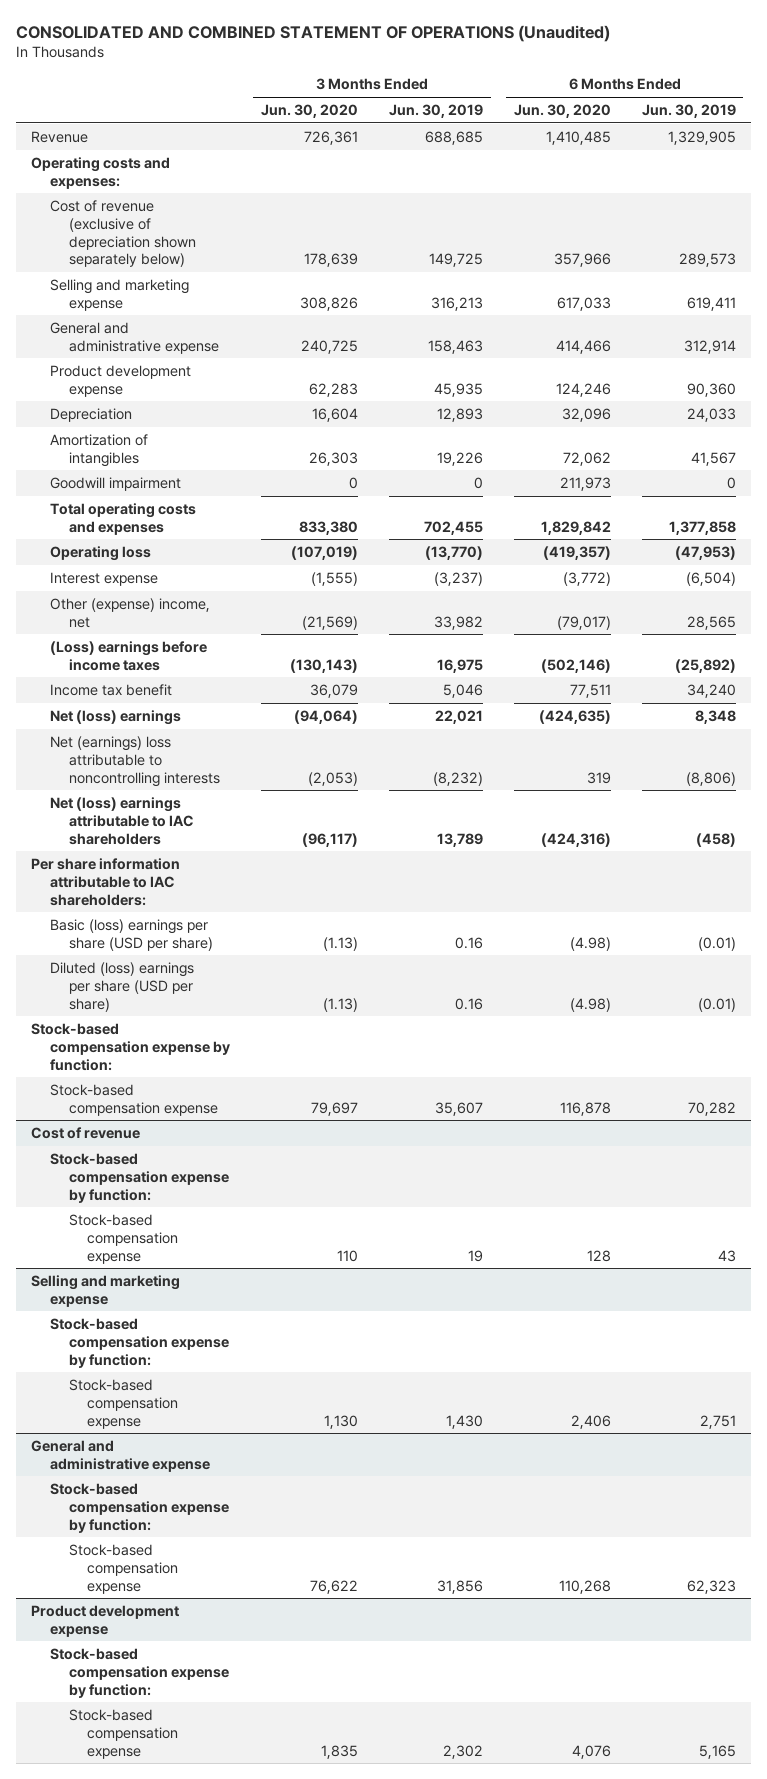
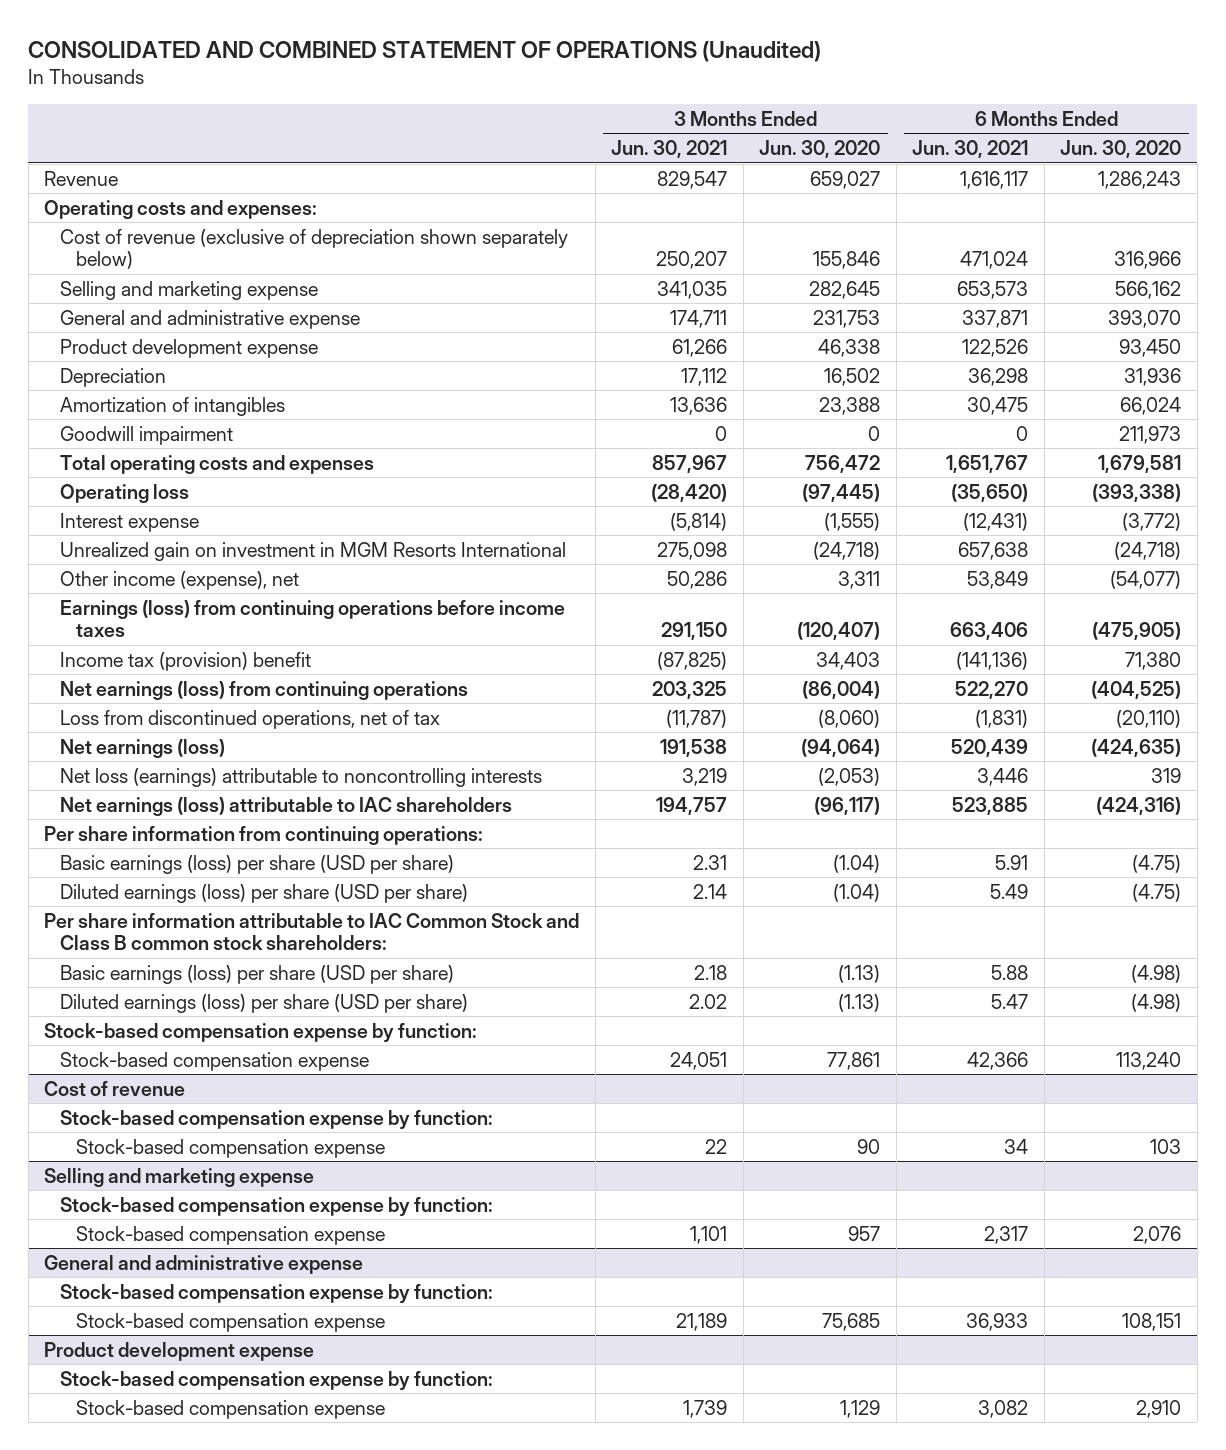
[388,104,483,119] Jun. 30, 2019 -> none
[641,104,736,119] Jun. 30, 2019 -> none
none -> [611,140,728,159] Jun. 30, 2021
none -> [912,140,1029,159] Jun. 30, 2021
[303,130,358,145] 726,361 -> [810,170,881,189] 659,027
[545,130,611,145] 1,410,485 -> [1098,170,1182,189] 1,286,243
[303,253,358,268] 178,639 -> [813,251,881,270] 155,846
[553,253,611,268] 357,966 -> [1114,251,1182,270] 316,966
[299,296,358,311] 308,826 -> [809,280,881,299] 282,645
[556,296,611,311] 617,033 -> [1115,280,1182,299] 566,162
[300,339,358,354] 240,725 -> [813,309,881,328] 231,753
[555,339,611,354] 414,466 -> [1108,309,1182,328] 393,070
[308,382,358,397] 62,283 -> [818,338,881,357] 46,338
[555,382,611,397] 124,246 -> [1119,338,1182,357] 93,450
[311,407,358,422] 16,604 -> [824,367,881,386] 16,502
[561,407,611,422] 32,096 -> [1124,367,1182,386] 31,936
[308,451,358,466] 26,303 -> [819,396,881,415] 23,388
[562,451,611,466] 72,062 -> [1120,396,1182,415] 66,024
[298,520,358,535] 833,380 -> [805,454,881,473] 756,472
[540,520,611,535] 1,829,842 -> [1098,454,1182,473] 1,679,581
[290,545,358,560] (107,019) -> [802,483,881,502] (97,445)
[542,545,611,560] (419,357) -> [1092,483,1182,502] (393,338)
none -> [59,541,566,561] Unrealized gain on investment in MGM Resorts International
[50,597,211,628] Other (expense) income, net -> [59,570,299,590] Other income (expense), net
[301,615,358,630] (21,569) -> [838,570,881,589] 3,311
[556,615,611,630] (79,017) -> [1110,570,1182,589] (54,077)
[50,640,208,671] (Loss) earnings before income taxes -> [59,599,565,638] Earnings (loss) from continuing operations before income taxes
[289,658,358,673] (130,143) -> [797,622,881,641] (120,407)
[540,658,611,673] (502,146) -> [1092,622,1182,641] (475,905)
[50,683,173,696] Income tax benefit -> [59,651,311,671] Income tax (provision) benefit
[309,683,358,698] 36,079 -> [816,651,881,670] 34,403
[569,683,611,698] 77,511 -> [1125,651,1182,670] 71,380
none -> [59,680,468,700] Net earnings (loss) from continuing operations
none -> [59,709,440,729] Loss from discontinued operations, net of tax
[50,709,182,725] Net (loss) earnings -> [59,738,225,758] Net earnings (loss)
[50,735,220,787] Net (earnings) loss attributable to noncontrolling interests -> [59,767,542,787] Net loss (earnings) attributable to noncontrolling interests
[50,796,194,845] Net (loss) earnings attributable to IAC shareholders -> [59,796,512,816] Net earnings (loss) attributable to IAC shareholders
none -> [44,825,484,845] Per share information from continuing operations:
none -> [59,854,454,874] Basic earnings (loss) per share (USD per share)
none -> [59,883,468,903] Diluted earnings (loss) per share (USD per share)
[31,857,181,906] Per share information attributable to IAC shareholders: -> [44,912,580,951] Per share information attributable to IAC Common Stock and Class B common stock shareholders:
[50,918,213,951] Basic (loss) earnings per share (USD per share) -> [59,964,454,984] Basic earnings (loss) per share (USD per share)
[50,961,195,1012] Diluted (loss) earnings per share (USD per share) -> [59,993,468,1013] Diluted earnings (loss) per share (USD per share)
[310,1101,358,1116] 79,697 -> [827,1051,881,1070] 77,861
[559,1101,611,1116] 116,878 -> [1116,1051,1182,1070] 113,240
[336,1249,358,1262] 110 -> [857,1138,881,1154] 90
[586,1249,611,1262] 128 -> [1150,1138,1182,1154] 103
[323,1414,358,1429] 1,130 -> [848,1225,881,1241] 957
[570,1414,611,1429] 2,406 -> [1133,1225,1182,1244] 2,076
[309,1579,358,1594] 76,622 -> [822,1312,881,1331] 75,685
[558,1579,611,1594] 110,268 -> [1122,1312,1182,1331] 108,151
[320,1744,358,1759] 1,835 -> [840,1399,881,1418] 1,129
[571,1744,611,1759] 4,076 -> [1136,1399,1182,1418] 2,910

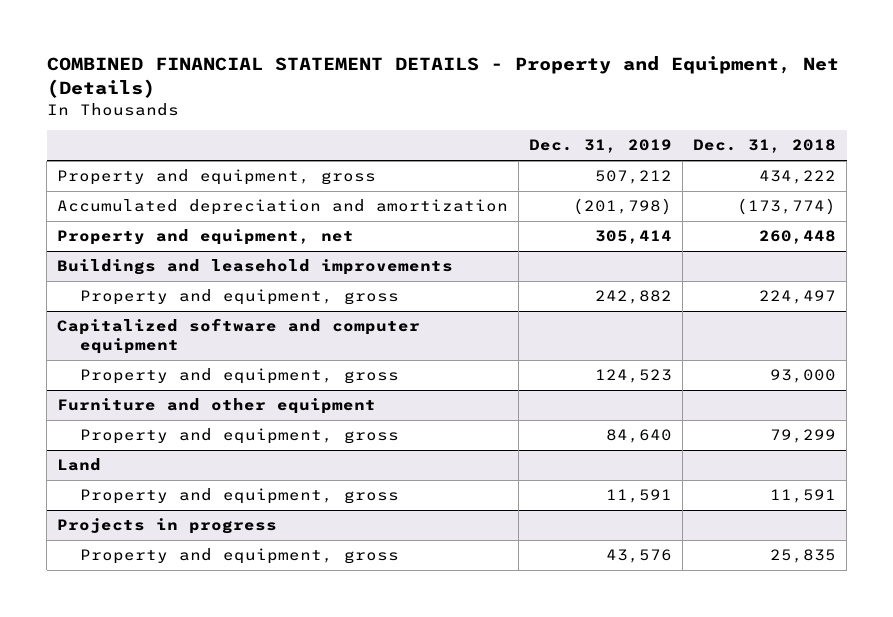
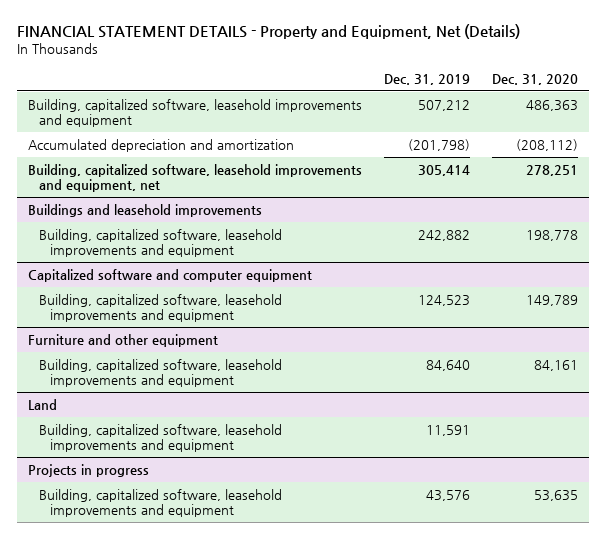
[46,56,839,98] COMBINED FINANCIAL STATEMENT DETAILS - Property and Equipment, Net (Details) -> [16,24,520,40] FINANCIAL STATEMENT DETAILS - Property and Equipment, Net (Details)
[693,139,837,154] Dec. 31, 2018 -> none
none -> [491,73,578,85] Dec. 31, 2020
[57,169,377,186] Property and equipment, gross -> [27,98,362,127] Building, capitalized software, leasehold improvements and equipment
[57,229,355,246] Property and equipment, net -> [27,163,362,192] Building, capitalized software, leasehold improvements and equipment, net
[80,289,400,306] Property and equipment, gross -> [39,228,283,257] Building, capitalized software, leasehold improvements and equipment
[80,368,400,385] Property and equipment, gross -> [39,293,283,322] Building, capitalized software, leasehold improvements and equipment
[80,428,400,445] Property and equipment, gross -> [39,358,283,387] Building, capitalized software, leasehold improvements and equipment
[80,488,400,505] Property and equipment, gross -> [39,423,283,452] Building, capitalized software, leasehold improvements and equipment
[80,548,400,565] Property and equipment, gross -> [39,488,283,517] Building, capitalized software, leasehold improvements and equipment

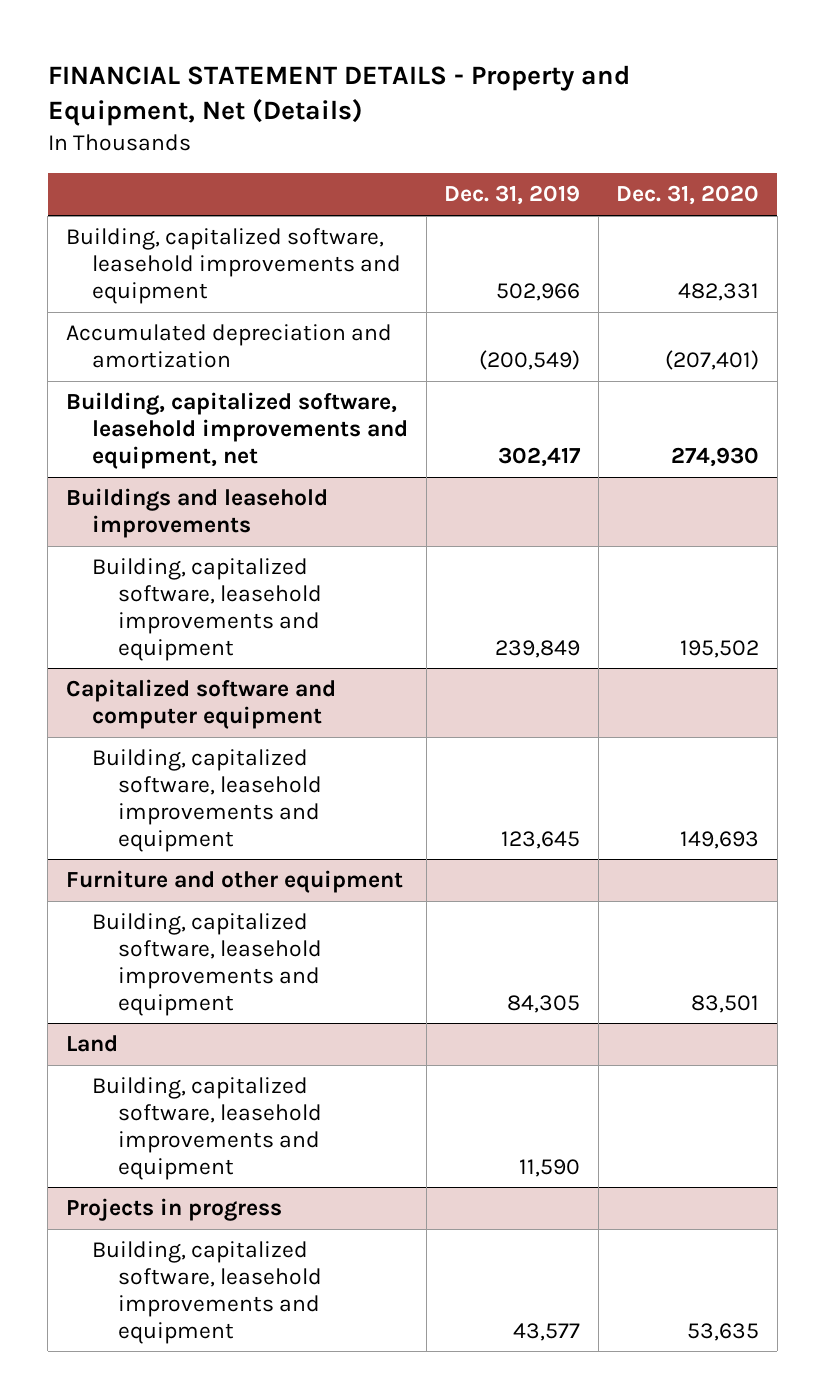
[417,99,470,111] 507,212 -> [496,282,581,301] 502,966
[525,99,578,111] 486,363 -> [678,282,760,301] 482,331
[407,138,470,151] (201,798) -> [479,350,581,371] (200,549)
[515,138,578,151] (208,112) -> [665,350,760,371] (207,401)
[417,164,470,176] 305,414 -> [498,446,582,467] 302,417
[525,164,578,176] 278,251 -> [671,446,760,467] 274,930
[417,229,470,241] 242,882 -> [495,639,581,658] 239,849
[525,229,578,241] 198,778 -> [680,639,760,658] 195,502
[417,294,470,306] 124,523 -> [501,830,581,849] 123,645
[525,294,578,306] 149,789 -> [680,830,760,849] 149,693
[425,359,470,371] 84,640 -> [507,994,581,1013] 84,305
[533,359,578,371] 84,161 -> [691,994,760,1013] 83,501
[425,424,470,436] 11,591 -> [519,1158,581,1177] 11,590
[425,489,470,501] 43,576 -> [513,1322,581,1341] 43,577

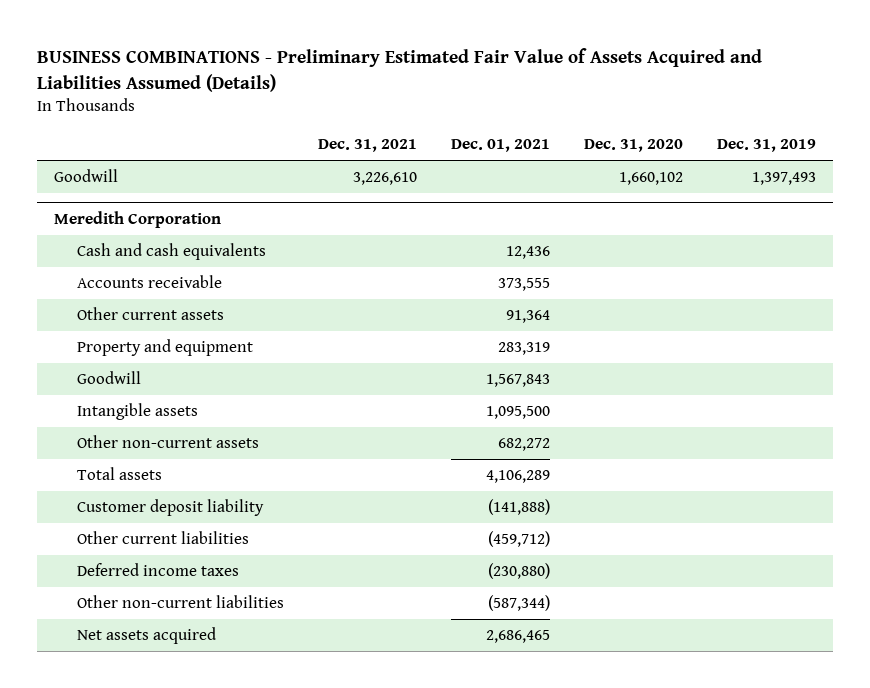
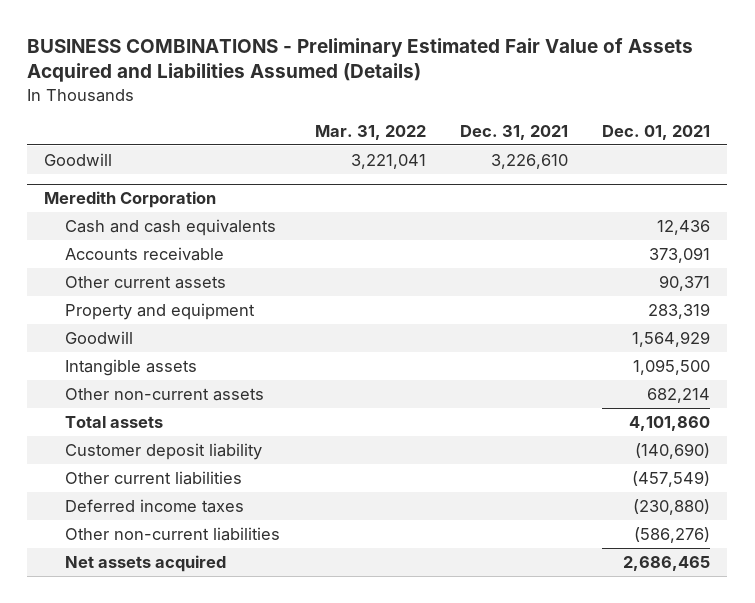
[583,139,683,153] Dec. 31, 2020 -> none
[716,139,816,153] Dec. 31, 2019 -> none
none -> [314,124,426,140] Mar. 31, 2022
[498,278,551,292] 373,555 -> [649,246,711,263] 373,091
[506,310,551,324] 91,364 -> [659,274,711,291] 90,371
[486,374,551,388] 1,567,843 -> [632,330,711,347] 1,564,929
[498,438,551,452] 682,272 -> [647,387,711,403] 682,214
[486,470,551,484] 4,106,289 -> [629,415,711,431] 4,101,860
[488,499,551,516] (141,888) -> [635,442,711,459] (140,690)
[488,531,551,548] (459,712) -> [632,470,711,487] (457,549)
[488,595,551,612] (587,344) -> [634,526,711,543] (586,276)

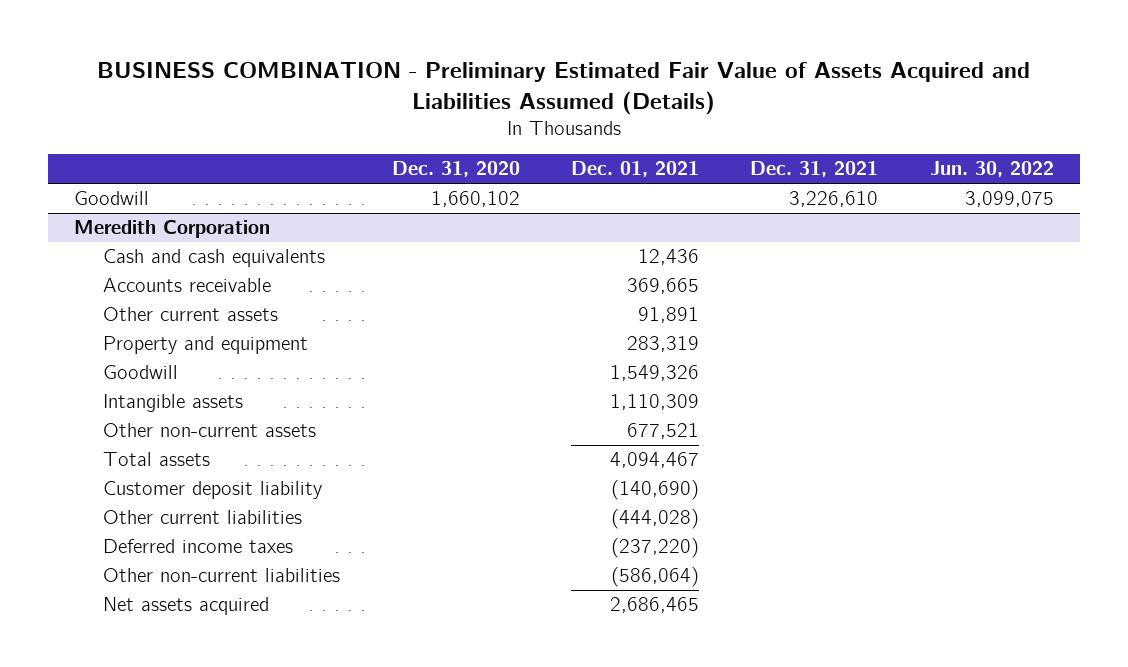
[27,37,694,83] BUSINESS COMBINATIONS - Preliminary Estimated Fair Value of Assets Acquired and Liabilities Assumed (Details) -> [96,62,1030,115] BUSINESS COMBINATION - Preliminary Estimated Fair Value of Assets Acquired and Liabilities Assumed (Details)
[314,124,426,140] Mar. 31, 2022 -> none
none -> [391,161,520,178] Dec. 31, 2020
none -> [929,161,1054,178] Jun. 30, 2022
[649,246,711,263] 373,091 -> [626,278,699,295] 369,665
[659,274,711,291] 90,371 -> [637,307,699,324] 91,891
[632,330,711,347] 1,564,929 -> [609,365,699,382] 1,549,326
[633,358,711,375] 1,095,500 -> [609,394,699,411] 1,110,309
[647,387,711,403] 682,214 -> [626,423,699,440] 677,521
[629,415,711,431] 4,101,860 -> [609,452,699,469] 4,094,467
[632,470,711,487] (457,549) -> [610,509,699,530] (444,028)
[633,498,711,515] (230,880) -> [610,538,699,559] (237,220)
[634,526,711,543] (586,276) -> [610,567,699,588] (586,064)

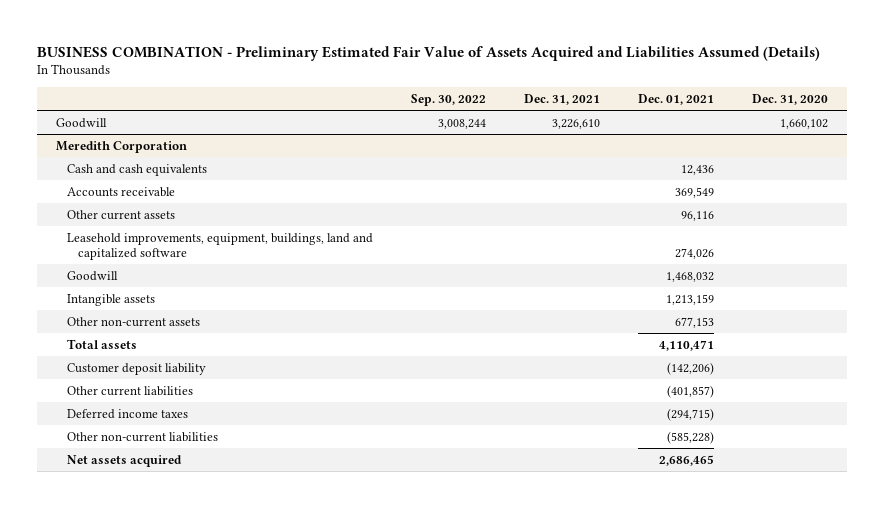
[929,161,1054,178] Jun. 30, 2022 -> none
none -> [411,94,487,107] Sep. 30, 2022
[626,278,699,295] 369,665 -> [675,186,715,198] 369,549
[637,307,699,324] 91,891 -> [681,210,715,221] 96,116
[103,336,309,355] Property and equipment -> [66,232,373,261] Leasehold improvements, equipment, buildings, land and capitalized software
[626,336,699,353] 283,319 -> [675,248,715,260] 274,026
[609,365,699,382] 1,549,326 -> [666,271,715,282] 1,468,032
[609,394,699,411] 1,110,309 -> [666,293,715,305] 1,213,159
[626,423,699,440] 677,521 -> [675,316,715,328] 677,153
[609,452,699,469] 4,094,467 -> [659,339,715,351] 4,110,471
[610,480,699,501] (140,690) -> [667,361,715,375] (142,206)
[610,509,699,530] (444,028) -> [667,384,715,398] (401,857)
[610,538,699,559] (237,220) -> [667,407,715,421] (294,715)
[610,567,699,588] (586,064) -> [667,430,715,444] (585,228)

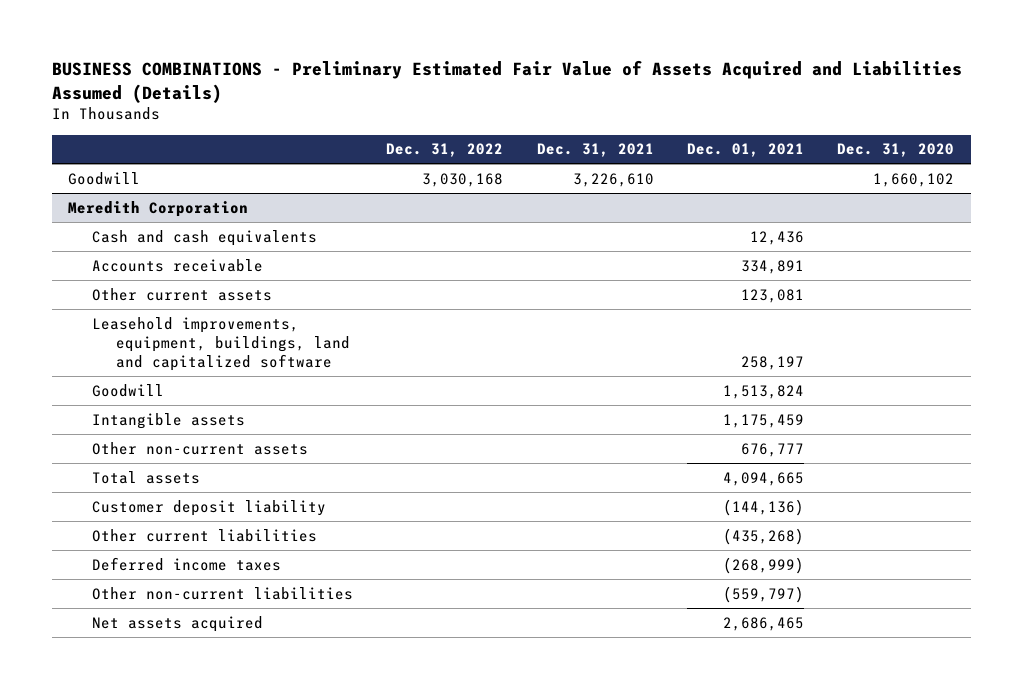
[36,46,820,62] BUSINESS COMBINATION - Preliminary Estimated Fair Value of Assets Acquired and Liabilities Assumed (Details) -> [51,60,962,103] BUSINESS COMBINATIONS - Preliminary Estimated Fair Value of Assets Acquired and Liabilities Assumed (Details)
[411,94,487,107] Sep. 30, 2022 -> none
none -> [386,143,504,158] Dec. 31, 2022
[675,186,715,198] 369,549 -> [740,259,804,274] 334,891
[681,210,715,221] 96,116 -> [740,288,804,303] 123,081
[675,248,715,260] 274,026 -> [740,355,804,370] 258,197
[666,271,715,282] 1,468,032 -> [722,384,804,399] 1,513,824
[666,293,715,305] 1,213,159 -> [722,413,804,428] 1,175,459
[675,316,715,328] 677,153 -> [740,442,804,457] 676,777
[659,339,715,351] 4,110,471 -> [722,471,804,486] 4,094,665
[667,361,715,375] (142,206) -> [722,498,804,516] (144,136)
[667,384,715,398] (401,857) -> [722,527,804,545] (435,268)
[667,407,715,421] (294,715) -> [722,556,804,574] (268,999)
[667,430,715,444] (585,228) -> [722,585,804,603] (559,797)

